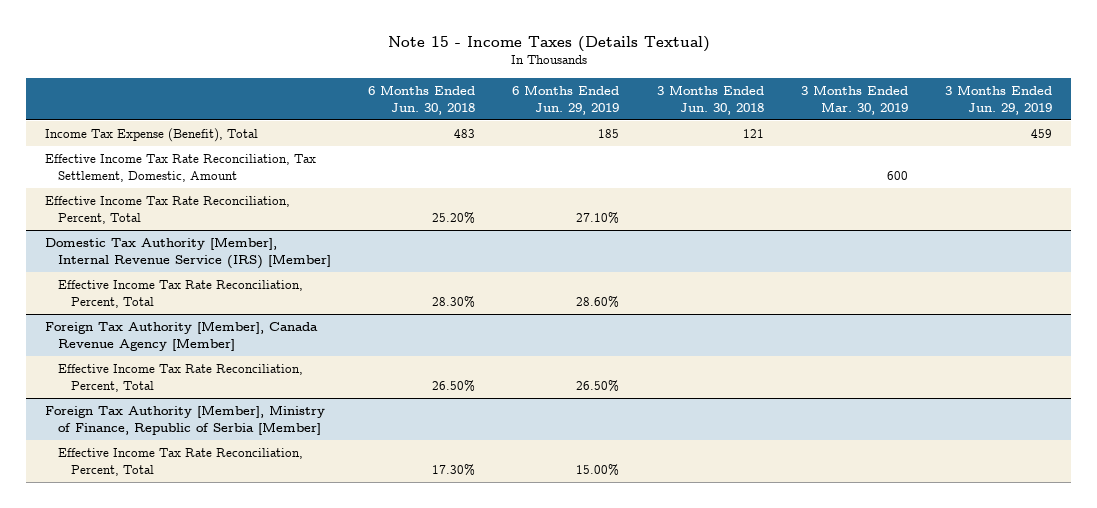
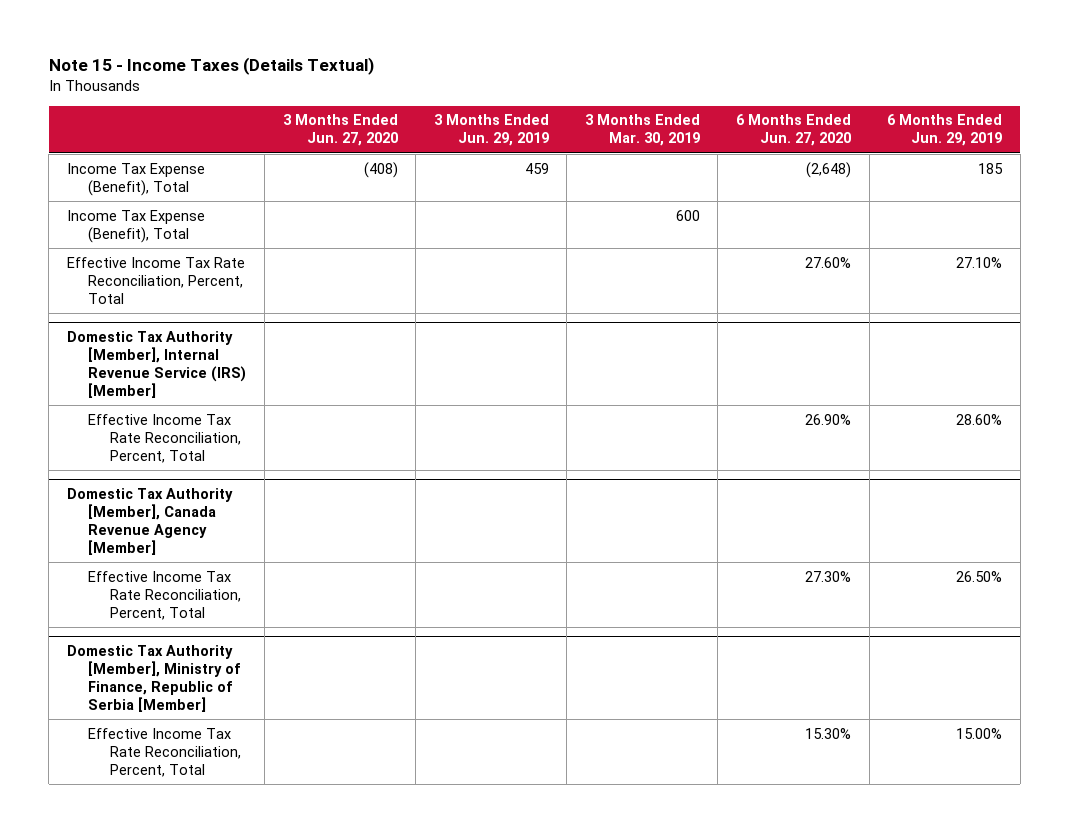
[368,84,476,115] 6 Months Ended Jun. 30, 2018 -> none
[656,84,764,115] 3 Months Ended Jun. 30, 2018 -> none
none -> [282,114,398,147] 3 Months Ended Jun. 27, 2020
none -> [735,114,851,147] 6 Months Ended Jun. 27, 2020
[44,154,316,182] Effective Income Tax Rate Reconciliation, Tax Settlement, Domestic, Amount -> [66,209,205,243] Income Tax Expense (Benefit), Total
[44,321,318,351] Foreign Tax Authority [Member], Canada Revenue Agency [Member] -> [66,487,233,555] Domestic Tax Authority [Member], Canada Revenue Agency [Member]
[44,405,325,435] Foreign Tax Authority [Member], Ministry of Finance, Republic of Serbia [Member] -> [66,644,242,712] Domestic Tax Authority [Member], Ministry of Finance, Republic of Serbia [Member]

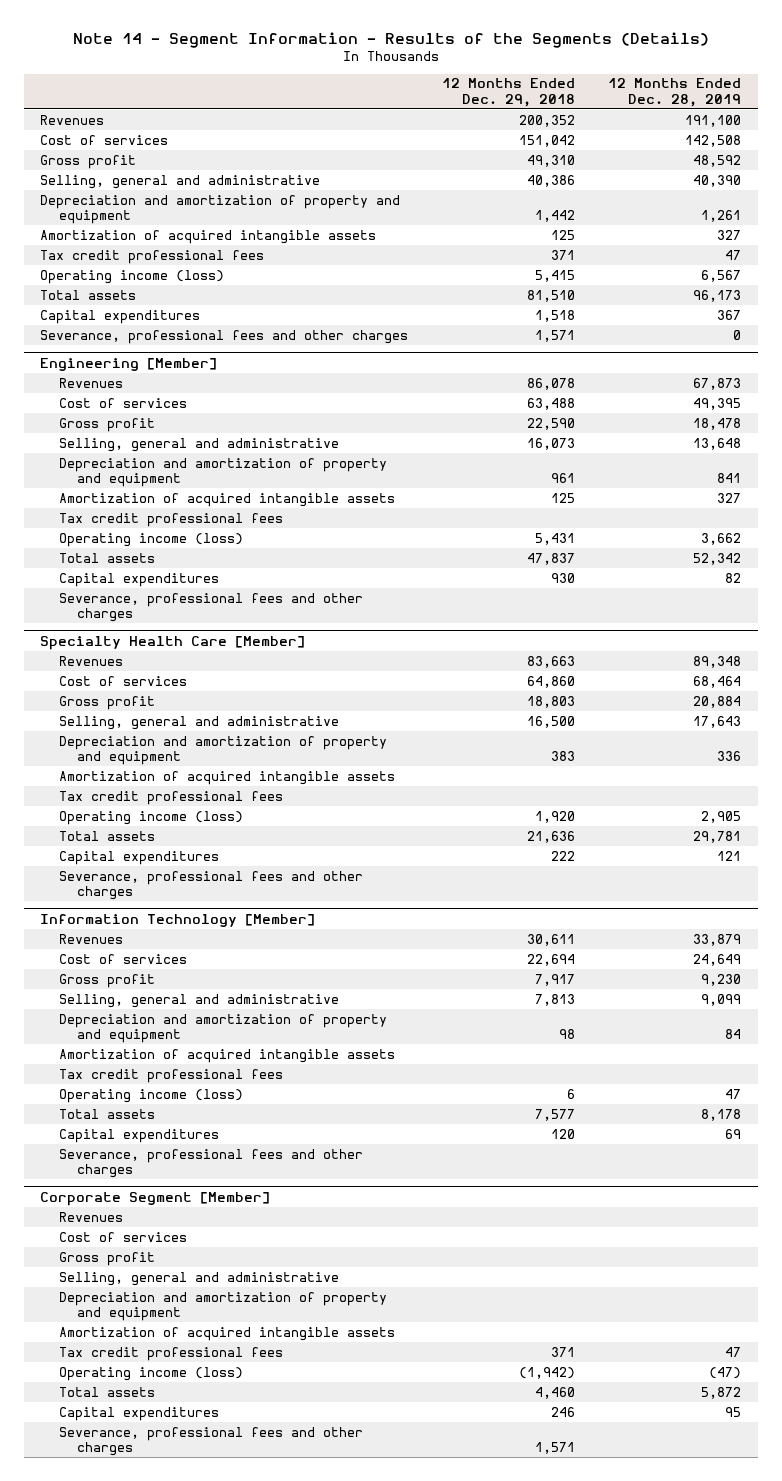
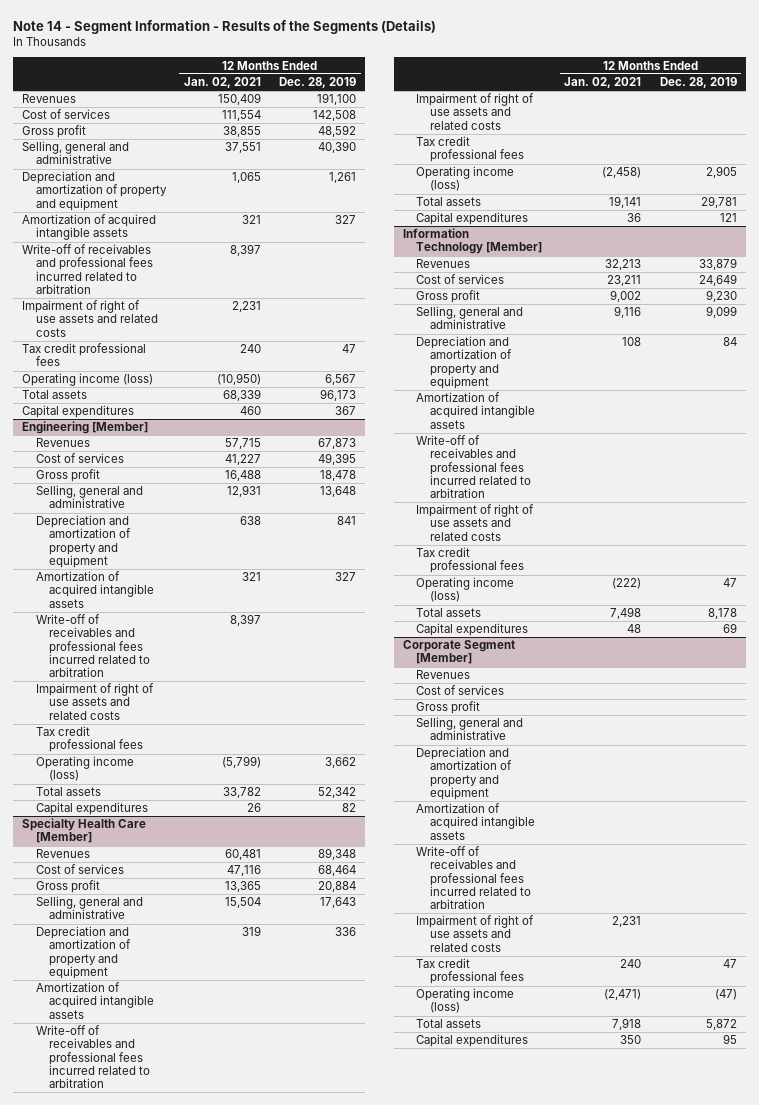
[441,78,575,107] 12 Months Ended Dec. 29, 2018 -> none
none -> [183,77,261,89] Jan. 02, 2021
none -> [22,244,153,294] Write-off of receivables and professional fees incurred related to arbitration
none -> [22,300,158,337] Impairment of right of use assets and related costs
[40,329,409,344] Severance, professional fees and other charges -> none
none -> [35,614,151,677] Write-off of receivables and professional fees incurred related to arbitration
none -> [35,683,154,720] Impairment of right of use assets and related costs
[58,592,363,623] Severance, professional fees and other charges -> none
none -> [35,1025,151,1088] Write-off of receivables and professional fees incurred related to arbitration
none -> [416,93,535,130] Impairment of right of use assets and related costs
[58,870,363,901] Severance, professional fees and other charges -> none
none -> [416,435,532,498] Write-off of receivables and professional fees incurred related to arbitration
none -> [416,504,535,541] Impairment of right of use assets and related costs
[58,1148,363,1179] Severance, professional fees and other charges -> none
none -> [416,846,532,909] Write-off of receivables and professional fees incurred related to arbitration
none -> [416,915,535,952] Impairment of right of use assets and related costs
[58,1426,363,1457] Severance, professional fees and other charges -> none

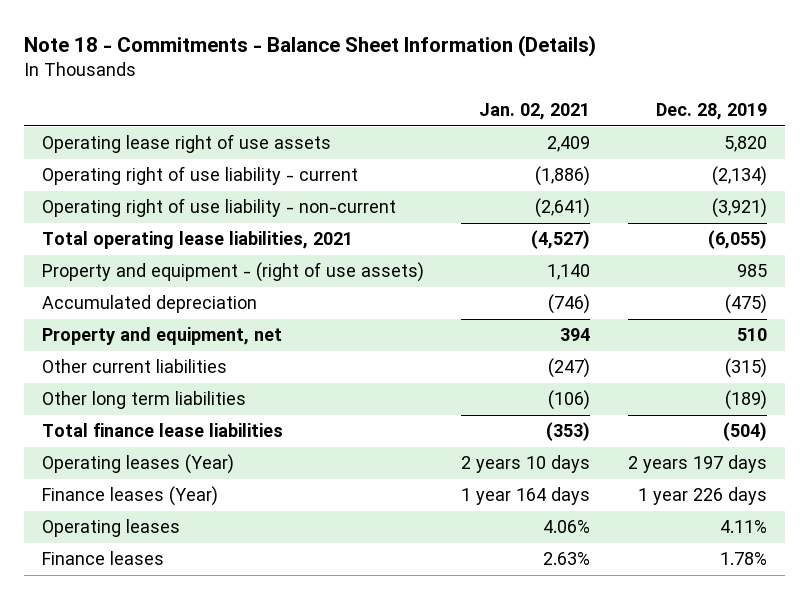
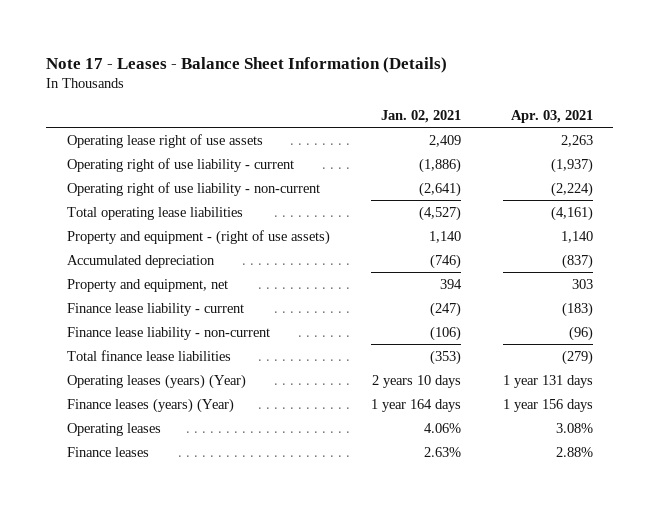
[23,34,596,57] Note 18 - Commitments - Balance Sheet Information (Details) -> [45,56,447,73] Note 17 - Leases - Balance Sheet Information (Details)
[655,103,767,121] Dec. 28, 2019 -> none
none -> [510,109,593,123] Apr. 03, 2021
[42,231,354,250] Total operating lease liabilities, 2021 -> [66,206,243,220] Total operating lease liabilities
[42,359,228,374] Other current liabilities -> [66,302,244,316] Finance lease liability - current
[42,391,247,410] Other long term liabilities -> [66,326,270,340] Finance lease liability - non-current
[42,454,235,475] Operating leases (Year) -> [66,373,246,389] Operating leases (years) (Year)
[42,486,219,507] Finance leases (Year) -> [66,397,234,413] Finance leases (years) (Year)

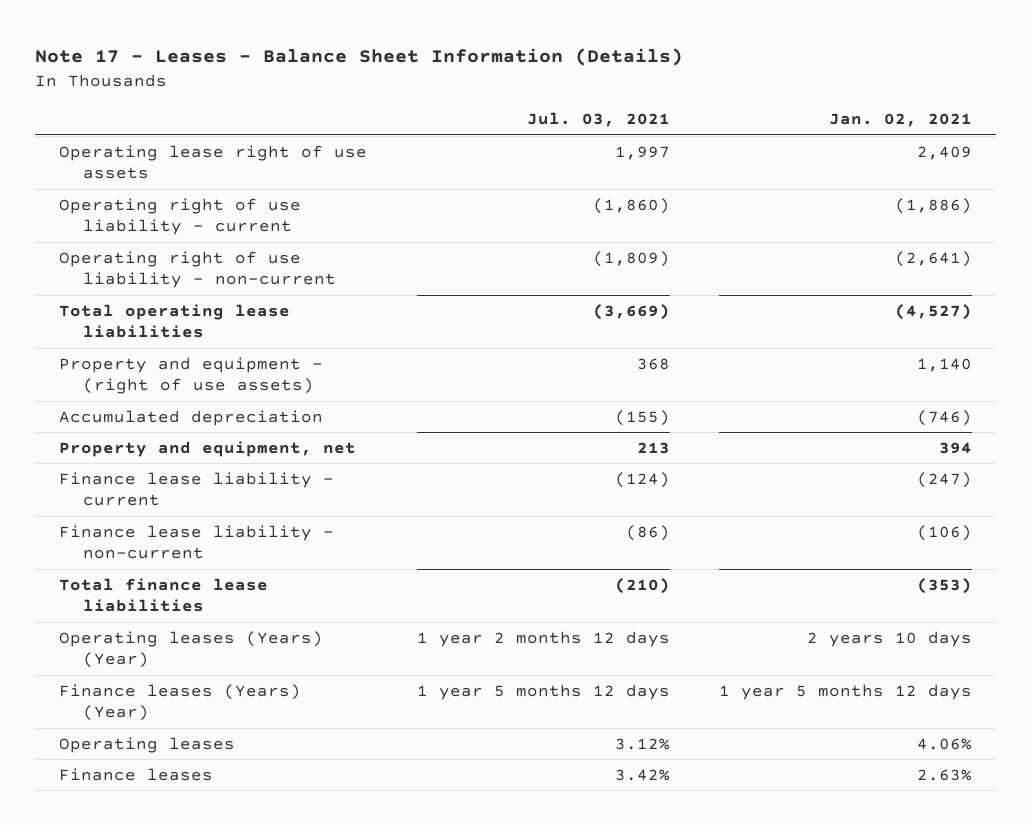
[510,109,593,123] Apr. 03, 2021 -> none
none -> [526,112,670,128] Jul. 03, 2021
[66,373,246,389] Operating leases (years) (Year) -> [59,630,324,669] Operating leases (Years) (Year)
[66,397,234,413] Finance leases (years) (Year) -> [59,683,302,722] Finance leases (Years) (Year)
[371,398,462,412] 1 year 164 days -> [718,683,972,700] 1 year 5 months 12 days

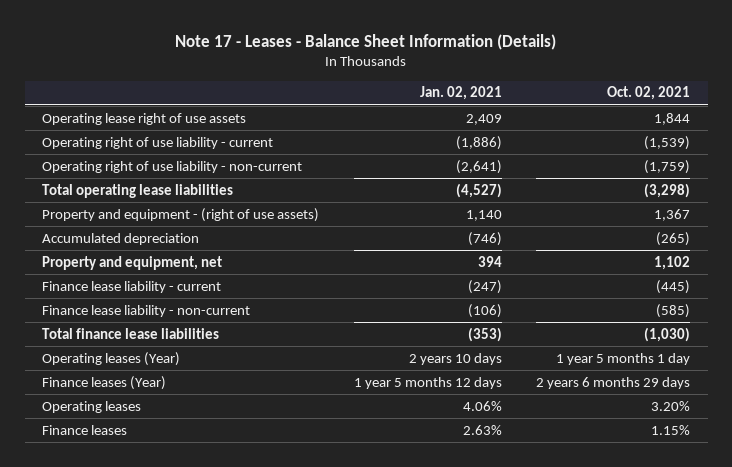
[526,112,670,128] Jul. 03, 2021 -> none
none -> [607,86,691,101] Oct. 02, 2021
[59,630,324,669] Operating leases (Years) (Year) -> [41,351,180,366] Operating leases (Year)
[59,683,302,722] Finance leases (Years) (Year) -> [41,375,166,390] Finance leases (Year)

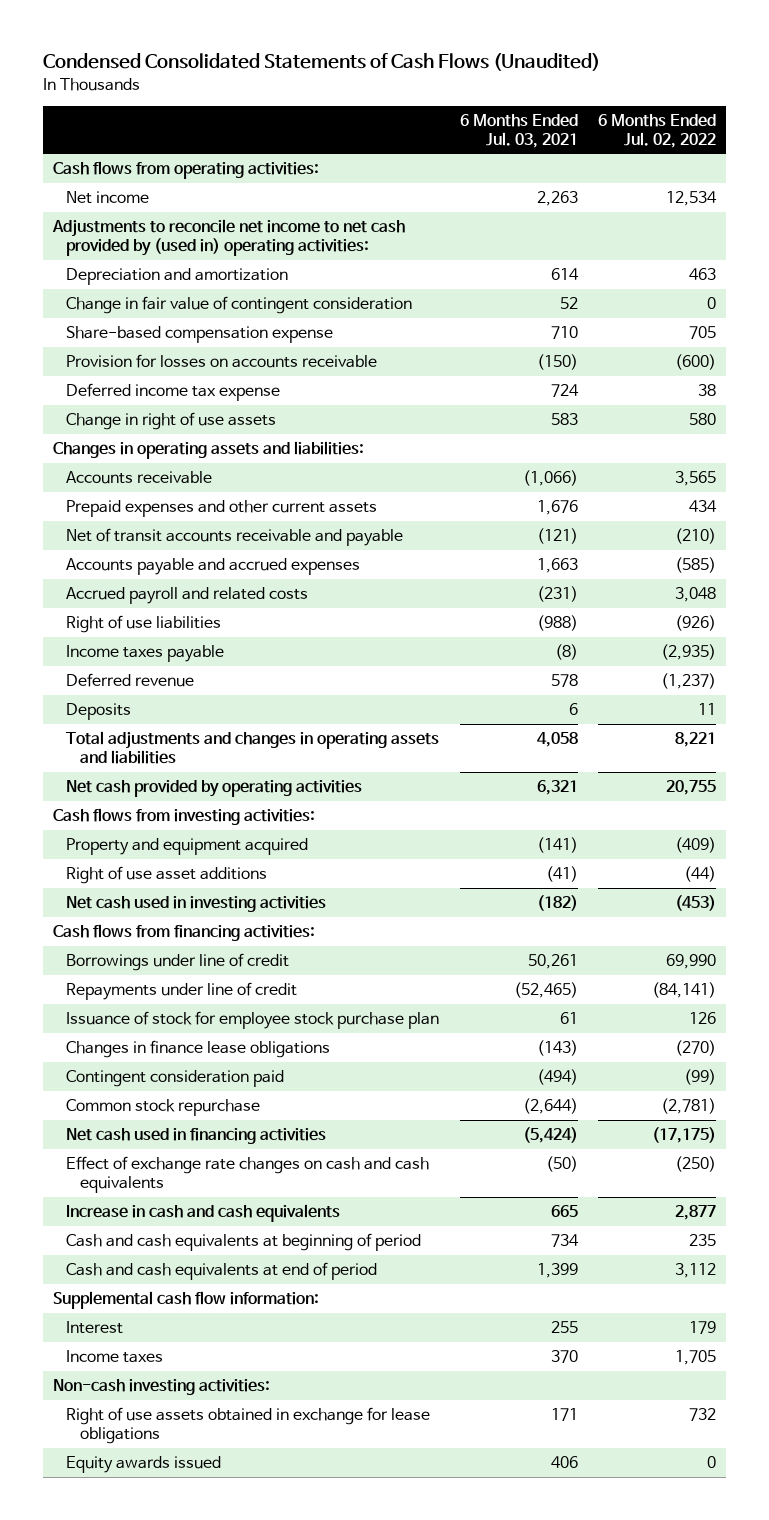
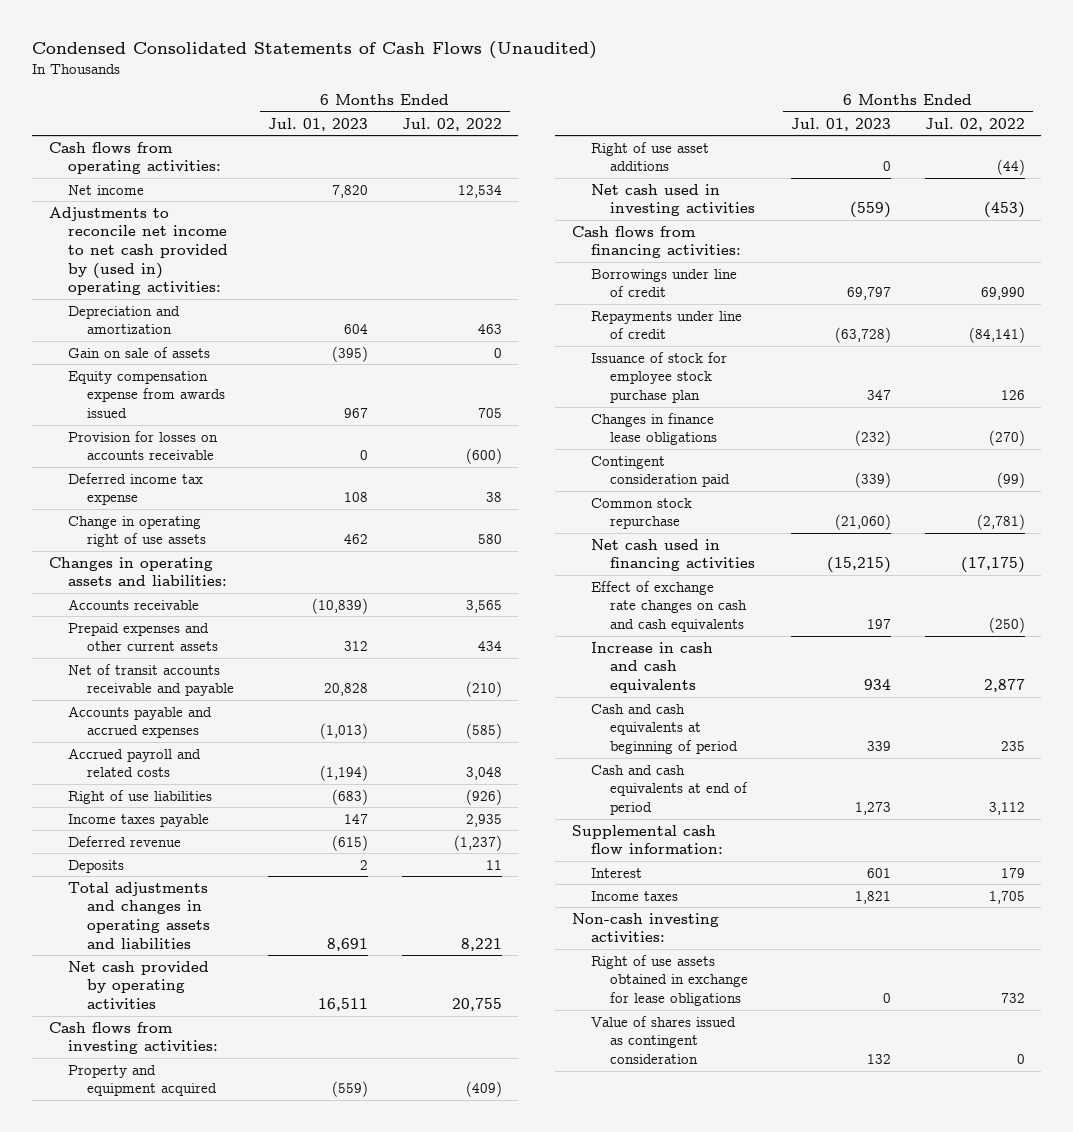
[459,113,578,148] 6 Months Ended Jul. 03, 2021 -> none
none -> [267,117,368,131] Jul. 01, 2023
[66,296,413,315] Change in fair value of contingent consideration -> none
none -> [67,346,210,358] Gain on sale of assets
[66,326,334,344] Share-based compensation expense -> [67,370,226,418] Equity compensation expense from awards issued
[66,412,277,431] Change in right of use assets -> [67,515,207,548] Change in operating right of use assets
[661,644,717,661] (2,935) -> [465,813,502,827] 2,935
[66,1456,222,1474] Equity awards issued -> none
none -> [590,1015,736,1064] Value of shares issued as contingent consideration

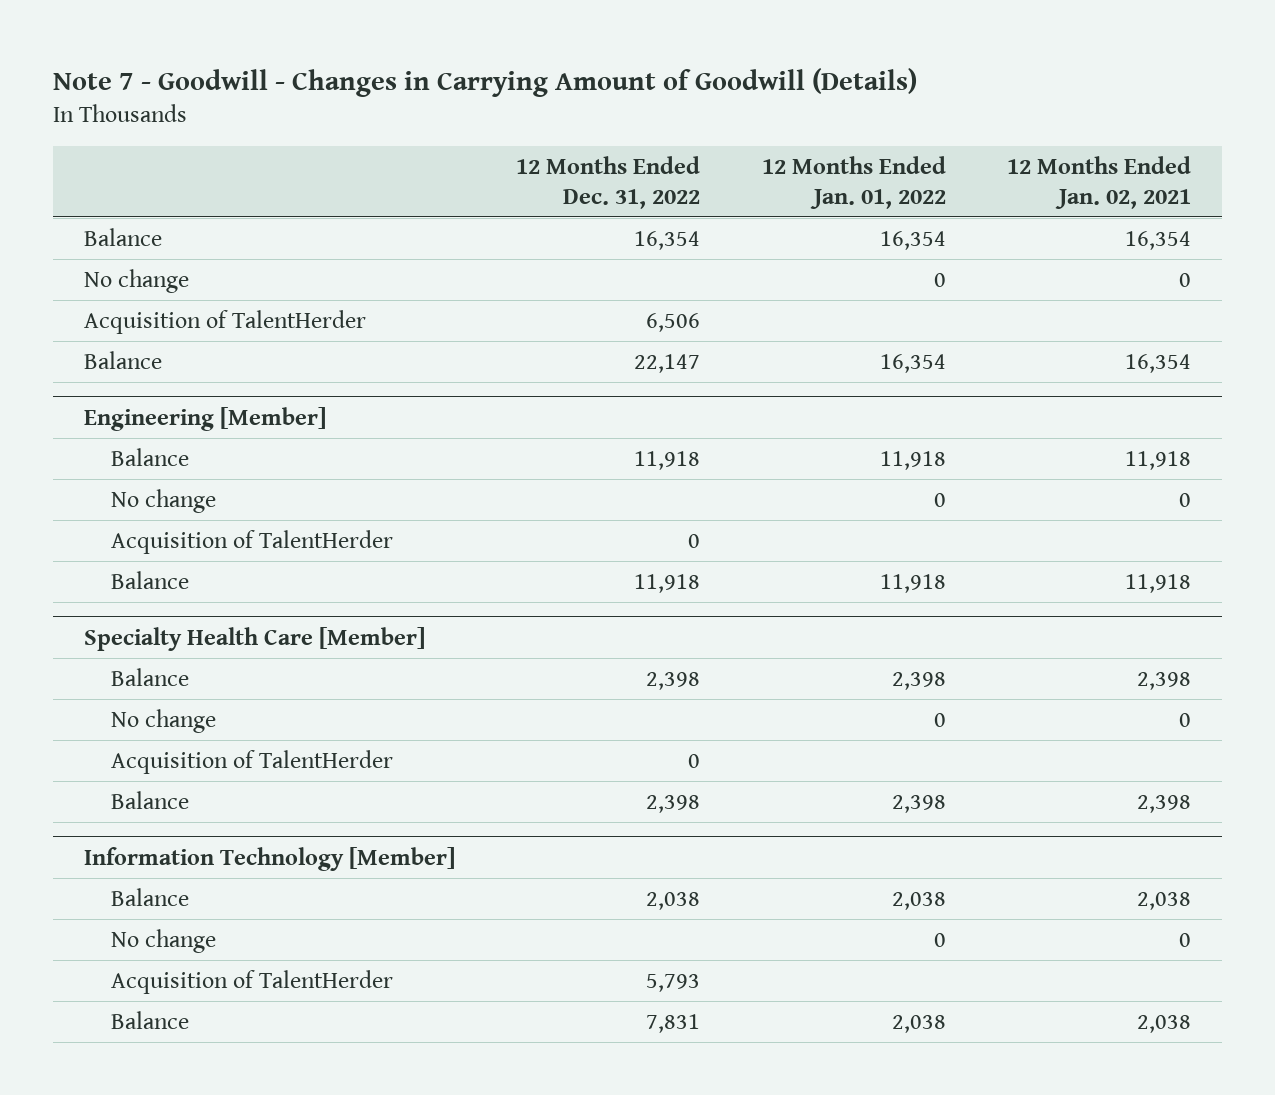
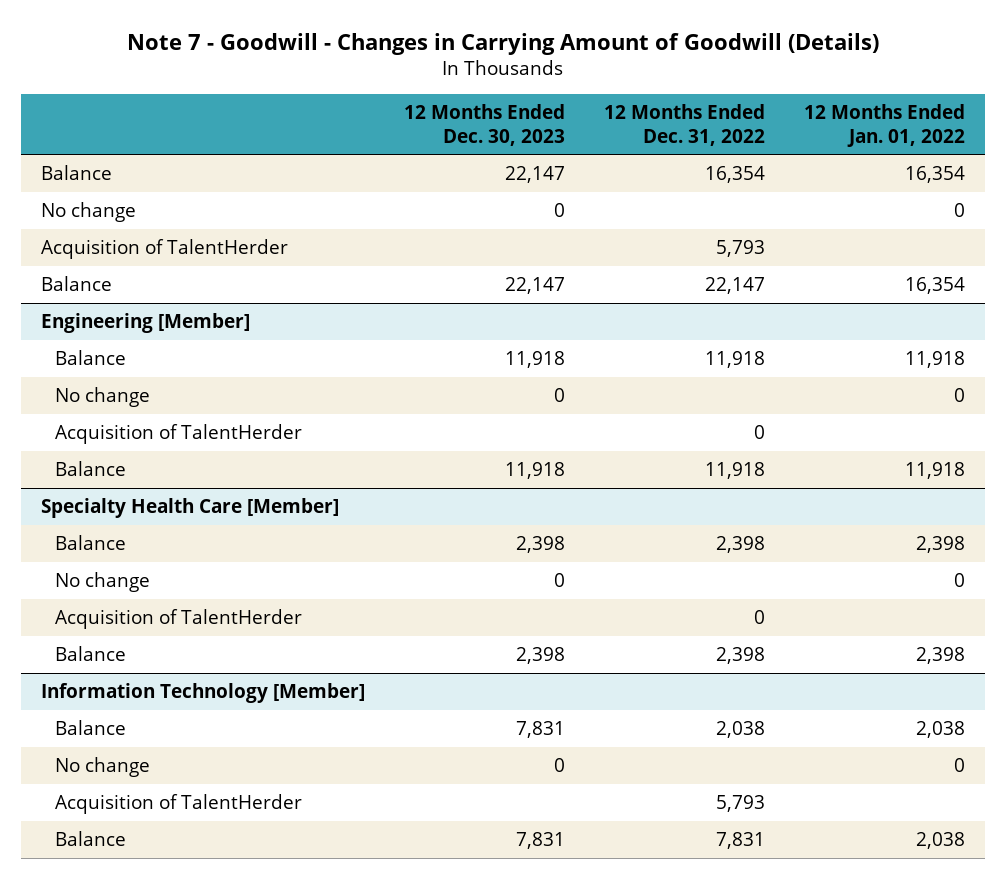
[1007,155,1192,209] 12 Months Ended Jan. 02, 2021 -> none
none -> [403,103,565,146] 12 Months Ended Dec. 30, 2023
[646,312,701,332] 6,506 -> [716,240,766,258] 5,793

